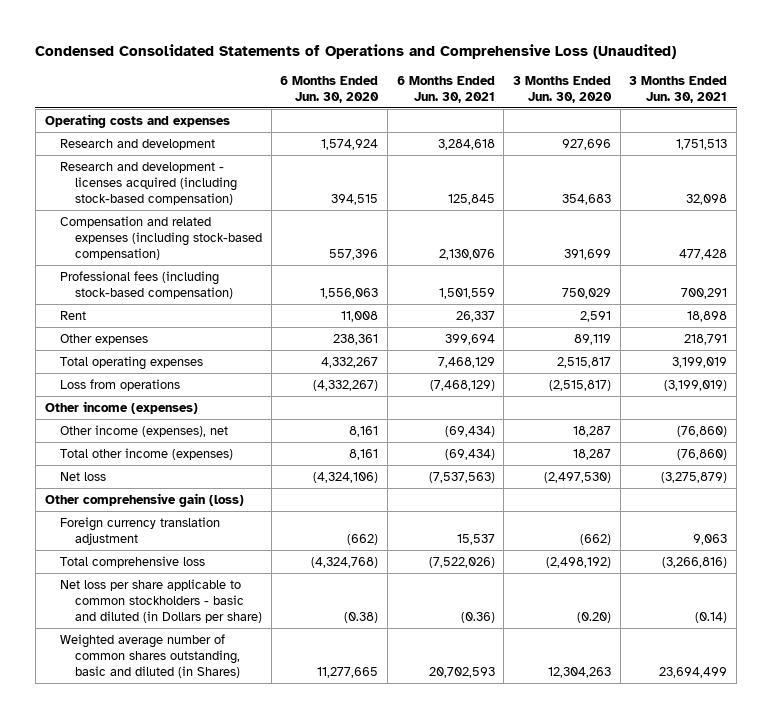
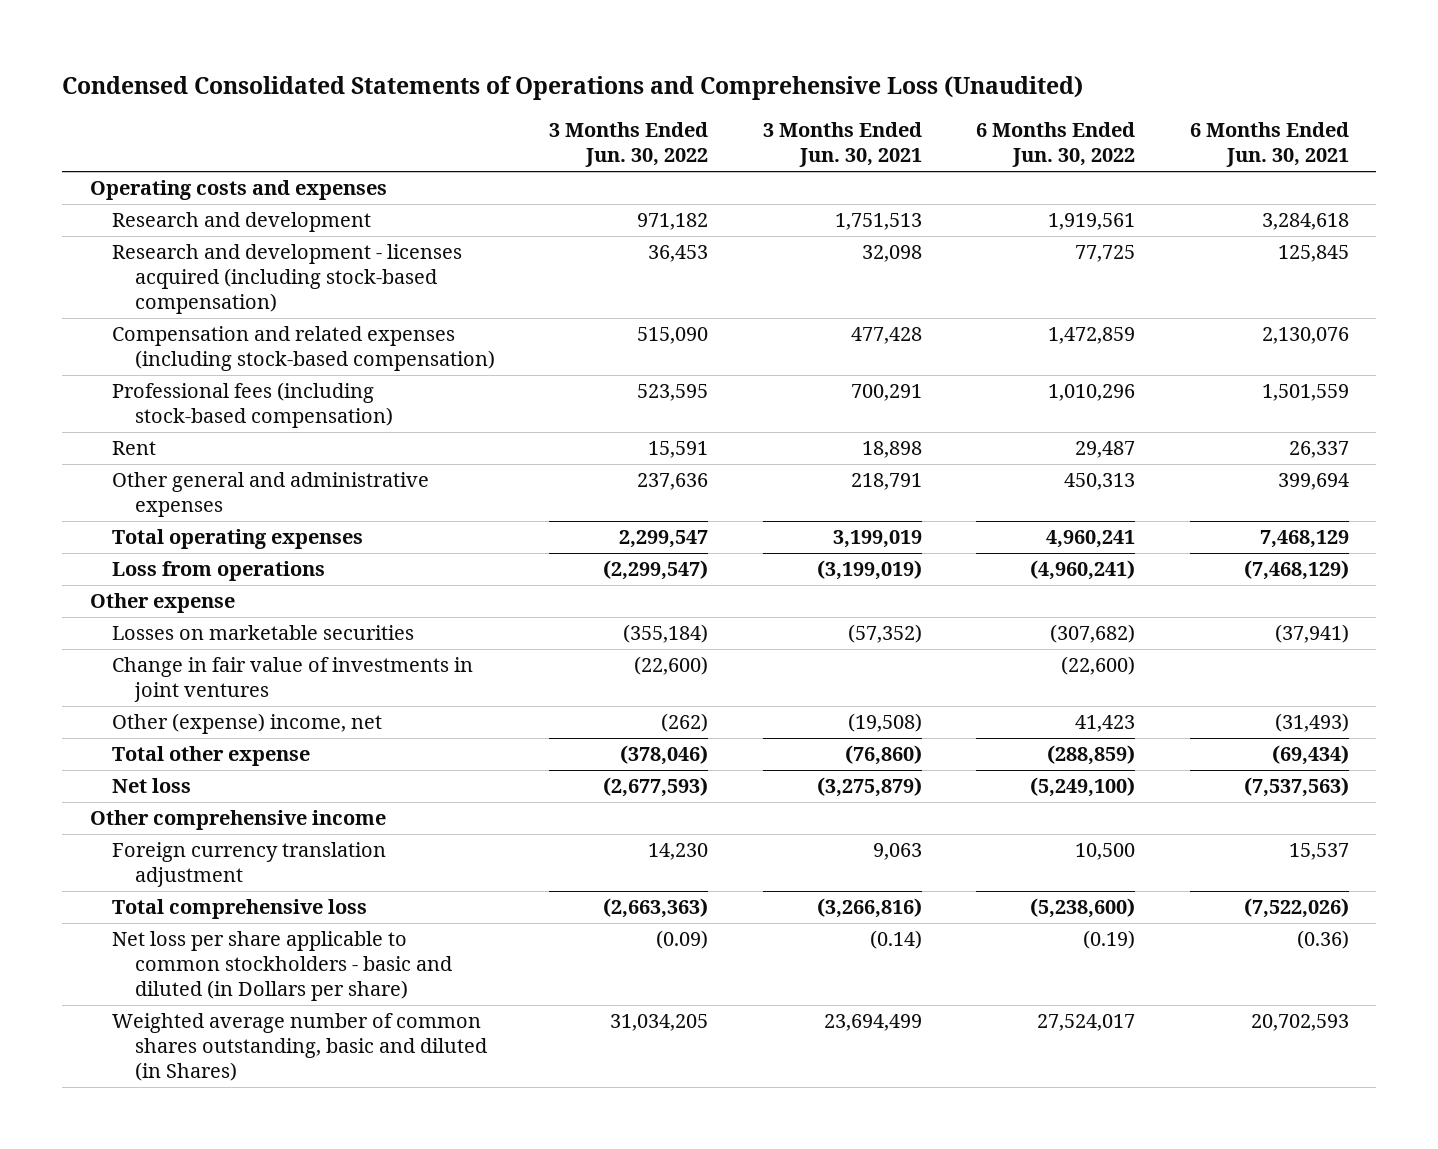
[280,75,380,103] 6 Months Ended Jun. 30, 2020 -> none
[513,75,613,103] 3 Months Ended Jun. 30, 2020 -> none
none -> [549,122,709,168] 3 Months Ended Jun. 30, 2022
none -> [976,122,1136,168] 6 Months Ended Jun. 30, 2022
[59,333,148,345] Other expenses -> [112,472,430,518] Other general and administrative expenses
[44,400,198,414] Other income (expenses) -> none
none -> [89,593,235,614] Other expense
none -> [112,625,415,641] Losses on marketable securities
none -> [112,657,474,703] Change in fair value of investments in joint ventures
[59,424,228,437] Other income (expenses), net -> [112,713,383,735] Other (expense) income, net
[444,425,495,437] (69,434) -> [1274,713,1349,733] (31,493)
[677,425,728,437] (76,860) -> [847,713,922,733] (19,508)
[59,447,233,460] Total other income (expenses) -> [112,746,311,767] Total other expense
[44,492,244,507] Other comprehensive gain (loss) -> [89,810,386,831] Other comprehensive income

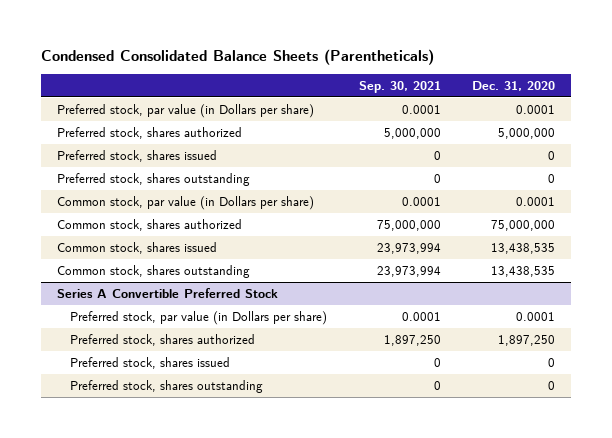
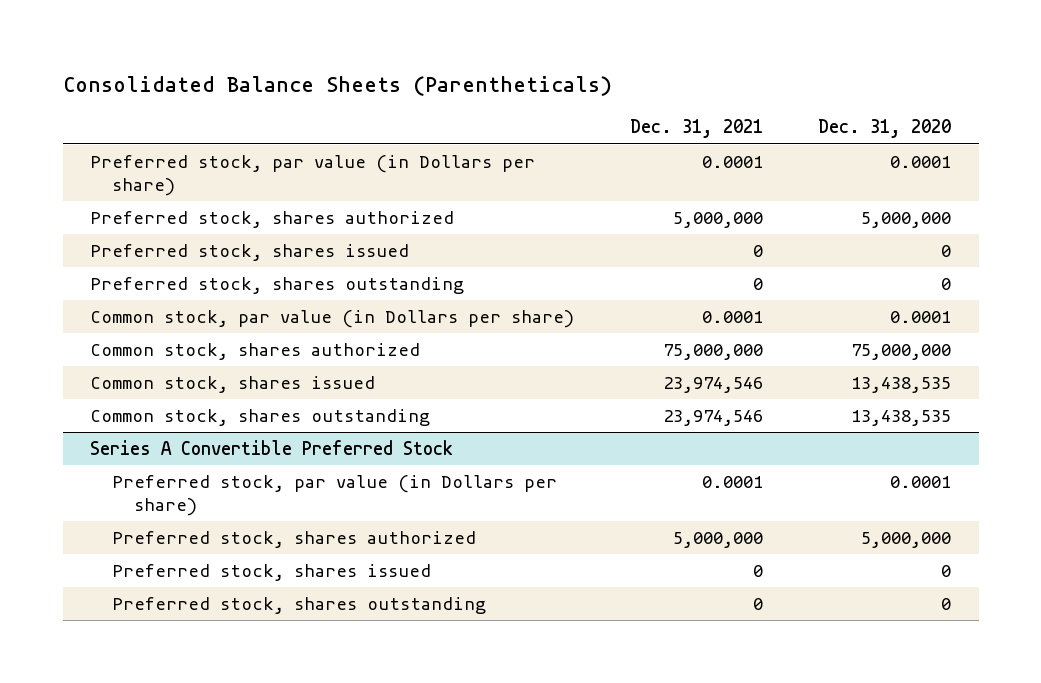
[40,49,434,66] Condensed Consolidated Balance Sheets (Parentheticals) -> [62,75,612,96] Consolidated Balance Sheets (Parentheticals)
[358,81,441,94] Sep. 30, 2021 -> none
none -> [629,119,763,139] Dec. 31, 2021
[498,334,556,346] 1,897,250 -> [860,532,951,549] 5,000,000

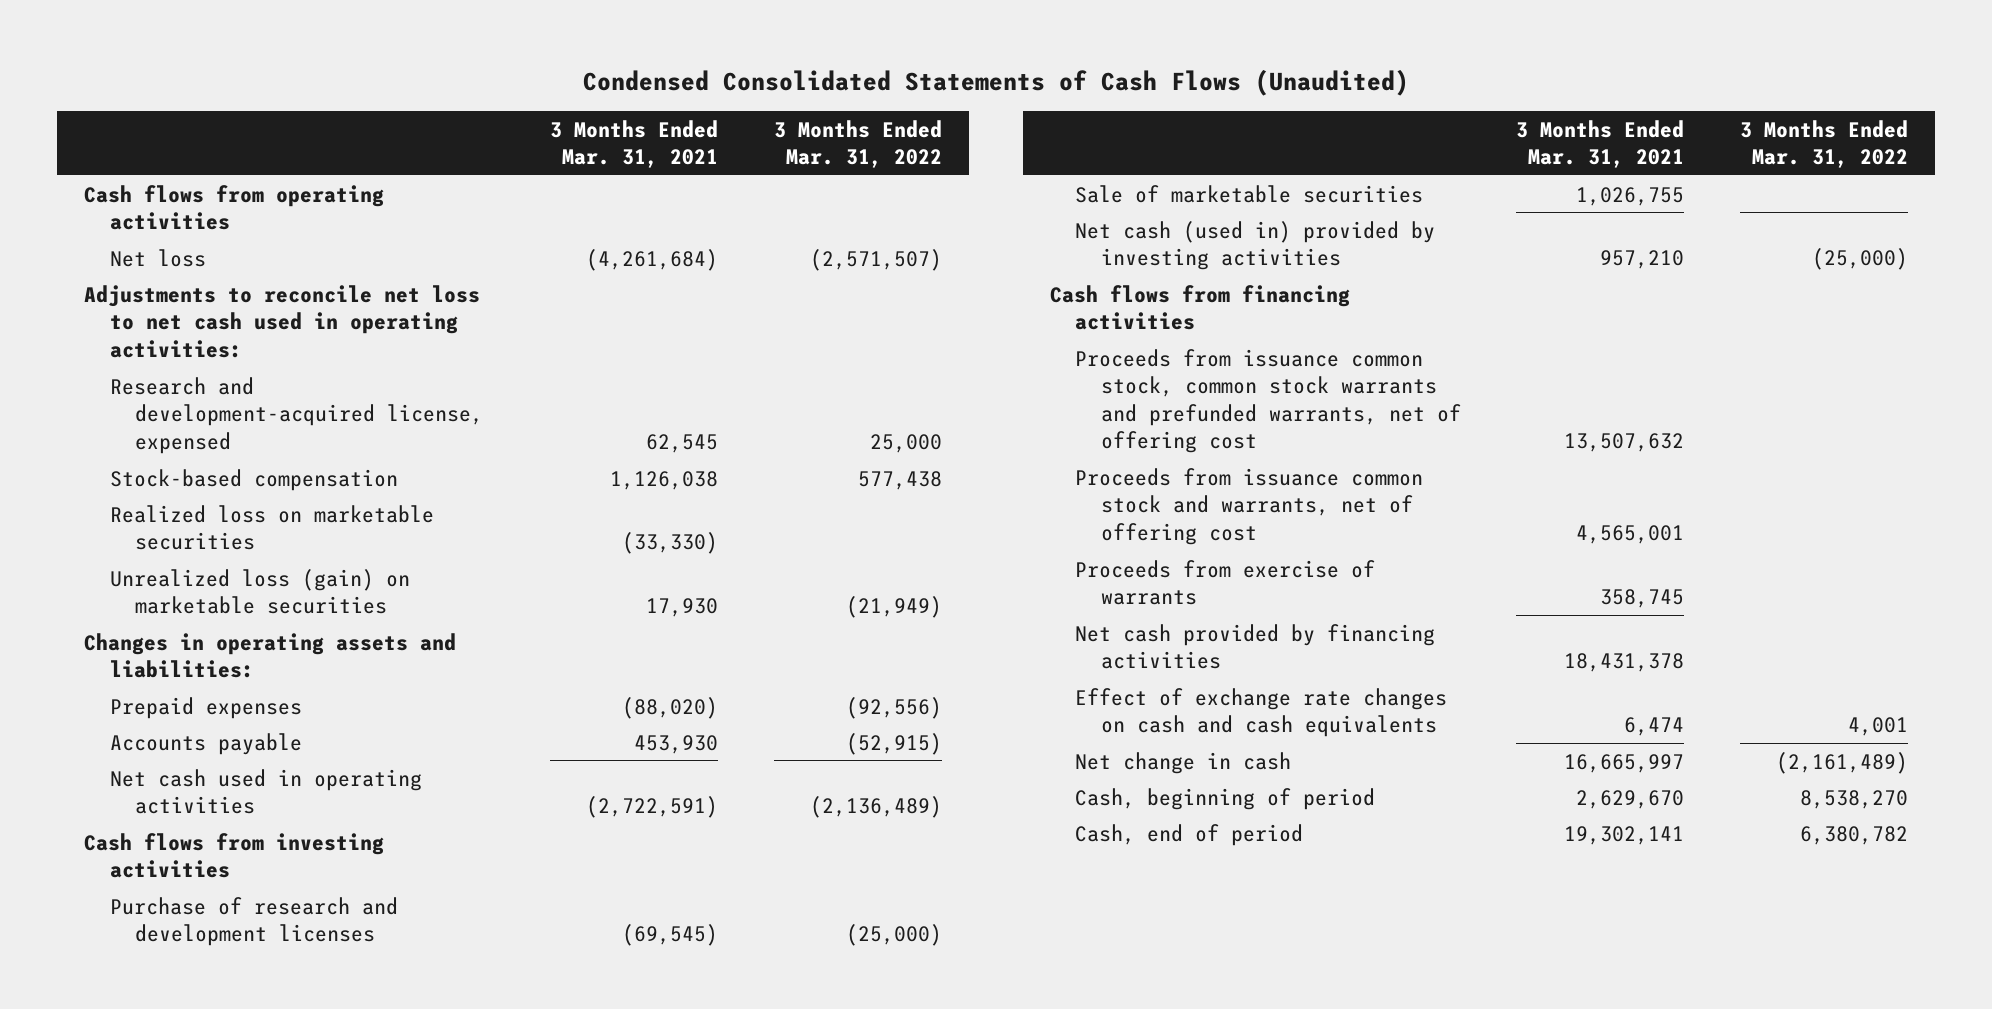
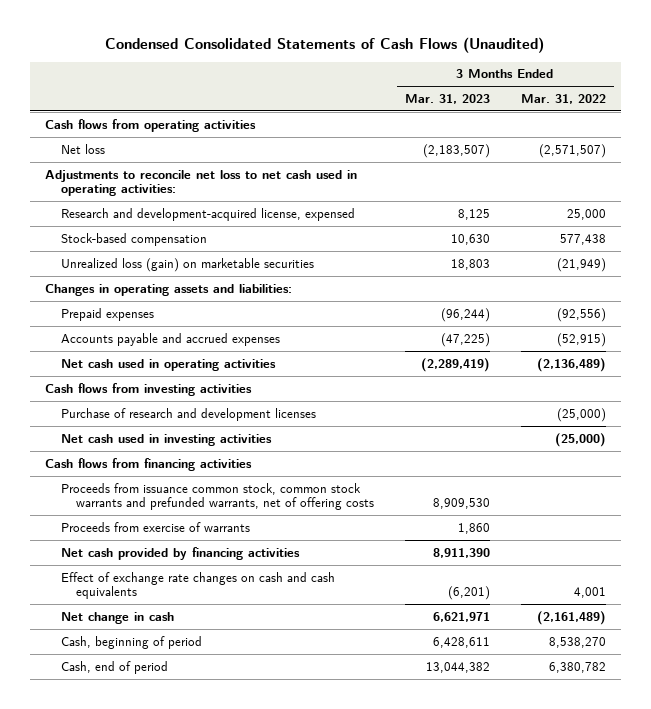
[550,119,719,169] 3 Months Ended Mar. 31, 2021 -> none
none -> [404,93,490,104] Mar. 31, 2023
[109,504,434,551] Realized loss on marketable securities -> none
[109,732,302,755] Accounts payable -> [60,332,280,346] Accounts payable and accrued expenses
[1075,184,1424,203] Sale of marketable securities -> none
[1075,220,1436,271] Net cash (used in) provided by investing activities -> [60,433,272,446] Net cash used in investing activities
[1075,467,1424,545] Proceeds from issuance common stock and warrants, net of offering cost -> none
[1075,348,1461,454] Proceeds from issuance common stock, common stock warrants and prefunded warrants, net of offering cost -> [60,482,375,511] Proceeds from issuance common stock, common stock warrants and prefunded warrants, net of offering costs

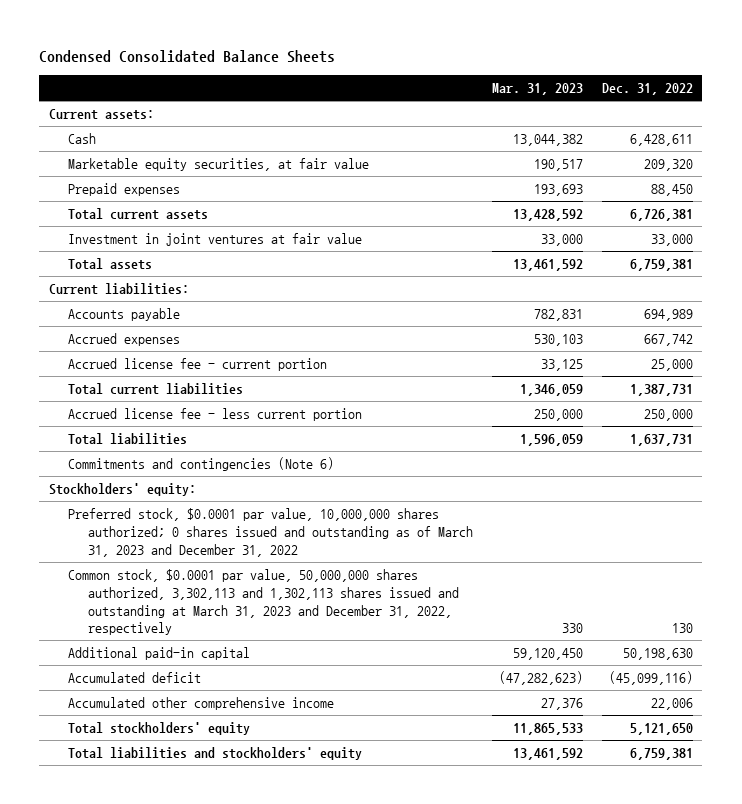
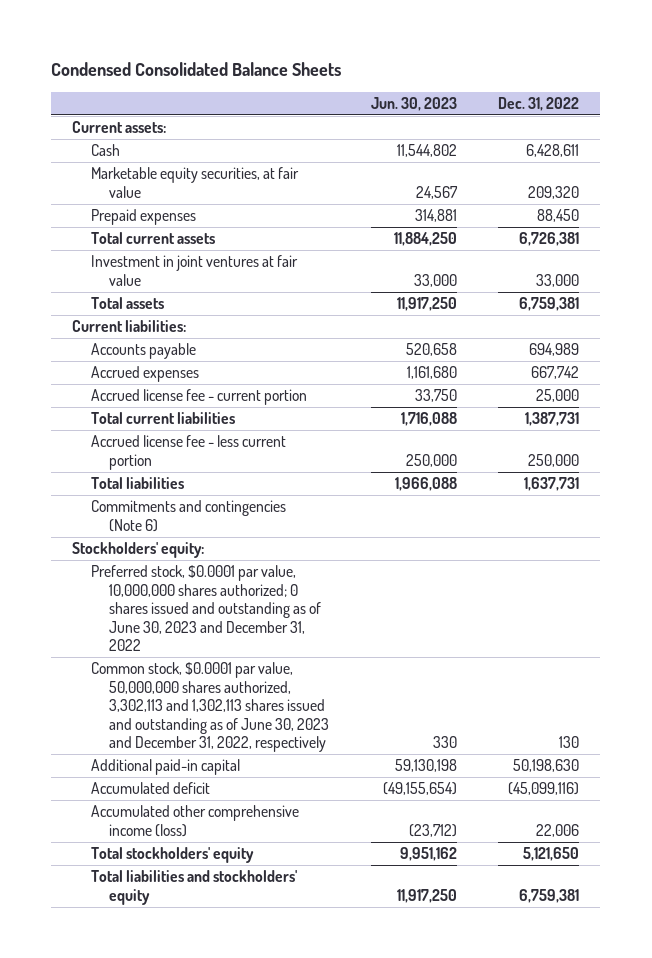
[491,83,583,96] Mar. 31, 2023 -> none
none -> [370,96,457,111] Jun. 30, 2023
[68,507,474,557] Preferred stock, $0.0001 par value, 10,000,000 shares authorized; 0 shares issued and outstanding as of March 31, 2023 and December 31, 2022 -> [90,565,321,652] Preferred stock, $0.0001 par value, 10,000,000 shares authorized; 0 shares issued and outstanding as of June 30, 2023 and December 31, 2022
[68,568,460,636] Common stock, $0.0001 par value, 50,000,000 shares authorized, 3,302,113 and 1,302,113 shares issued and outstanding at March 31, 2023 and December 31, 2022, respectively -> [90,662,329,753] Common stock, $0.0001 par value, 50,000,000 shares authorized, 3,302,113 and 1,302,113 shares issued and outstanding as of June 30, 2023 and December 31, 2022, respectively
[68,696,335,710] Accumulated other comprehensive income -> [90,805,299,837] Accumulated other comprehensive income (loss)

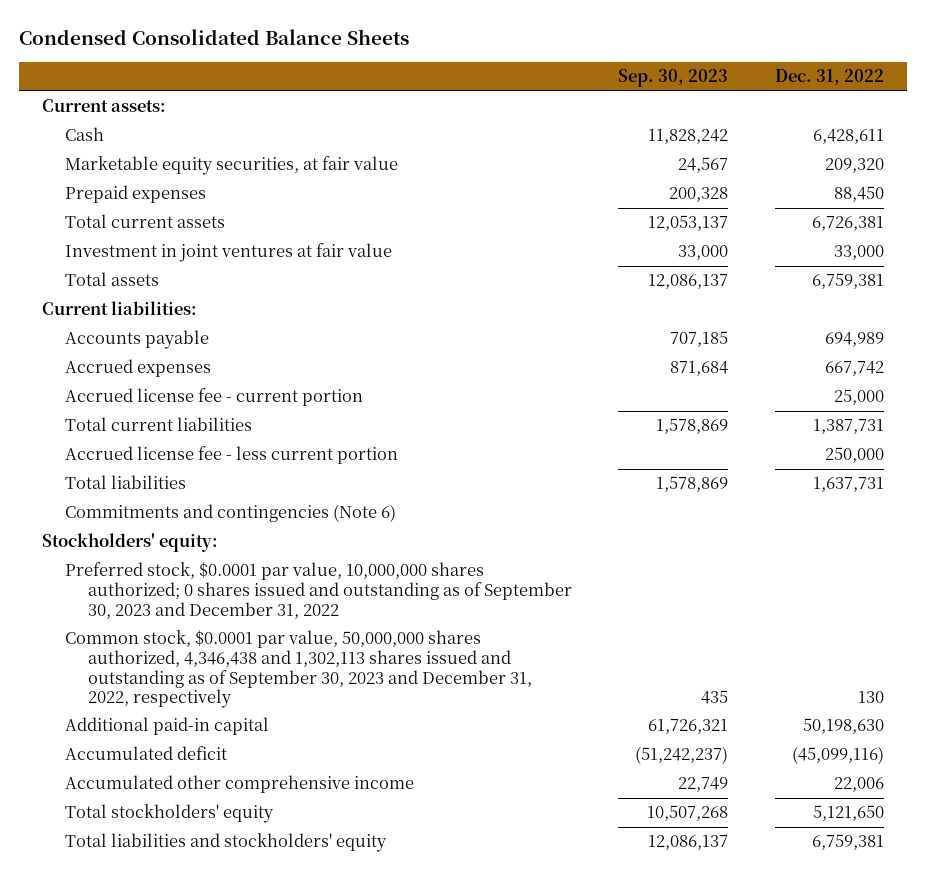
[370,96,457,111] Jun. 30, 2023 -> none
none -> [618,69,729,88] Sep. 30, 2023
[90,565,321,652] Preferred stock, $0.0001 par value, 10,000,000 shares authorized; 0 shares issued and outstanding as of June 30, 2023 and December 31, 2022 -> [65,562,572,619] Preferred stock, $0.0001 par value, 10,000,000 shares authorized; 0 shares issued and outstanding as of September 30, 2023 and December 31, 2022
[90,662,329,753] Common stock, $0.0001 par value, 50,000,000 shares authorized, 3,302,113 and 1,302,113 shares issued and outstanding as of June 30, 2023 and December 31, 2022, respectively -> [65,630,532,709] Common stock, $0.0001 par value, 50,000,000 shares authorized, 4,346,438 and 1,302,113 shares issued and outstanding as of September 30, 2023 and December 31, 2022, respectively
[90,805,299,837] Accumulated other comprehensive income (loss) -> [65,775,415,794] Accumulated other comprehensive income

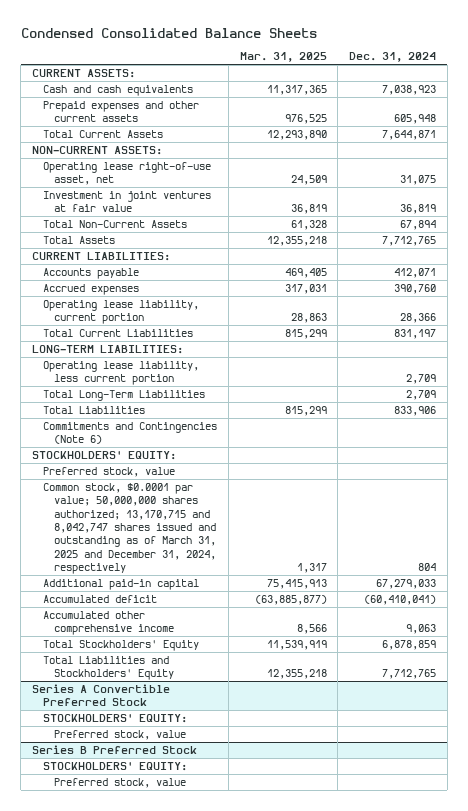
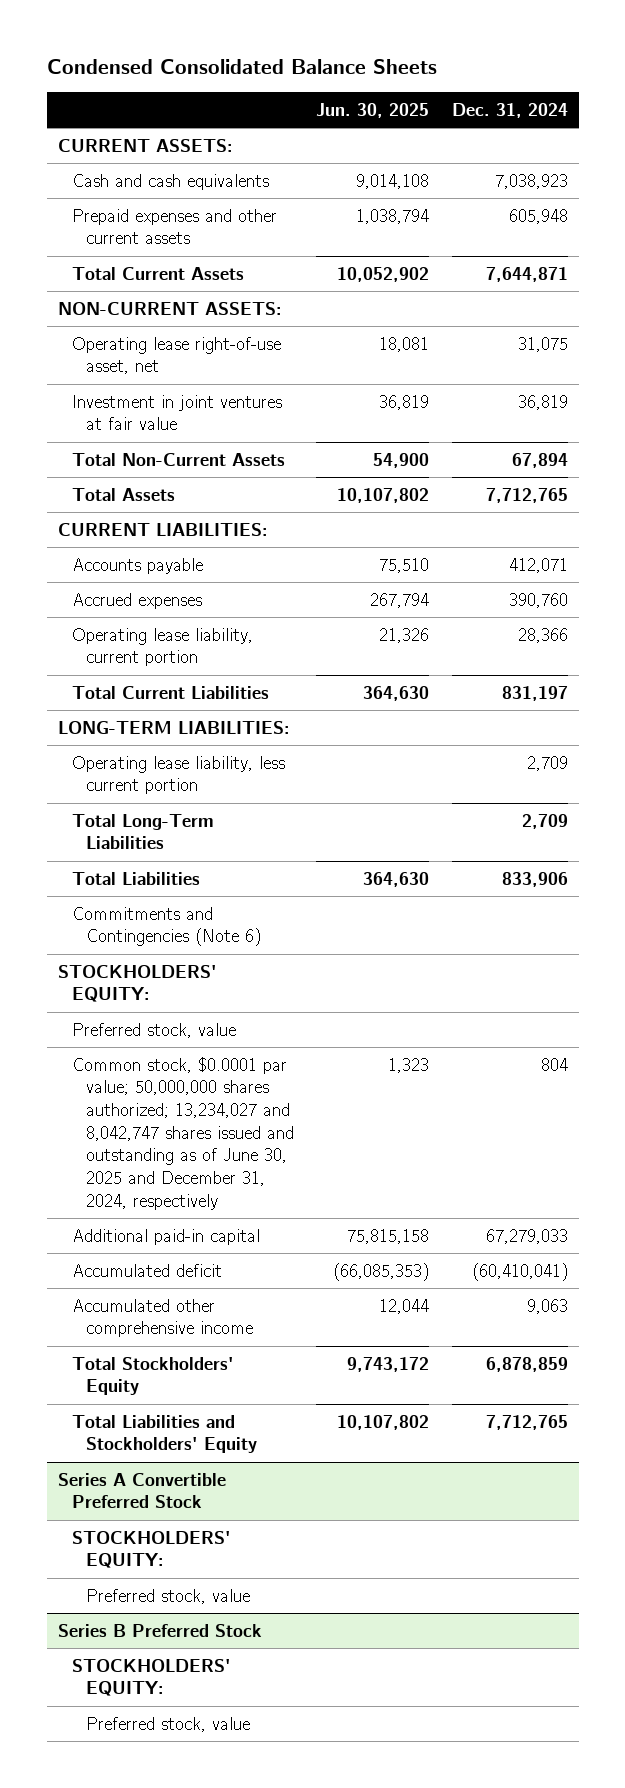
[239,52,327,63] Mar. 31, 2025 -> none
none -> [316,102,430,118] Jun. 30, 2025
[42,483,216,574] Common stock, $0.0001 par value; 50,000,000 shares authorized; 13,170,715 and 8,042,747 shares issued and outstanding as of March 31, 2025 and December 31, 2024, respectively -> [71,1056,294,1210] Common stock, $0.0001 par value; 50,000,000 shares authorized; 13,234,027 and 8,042,747 shares issued and outstanding as of June 30, 2025 and December 31, 2024, respectively

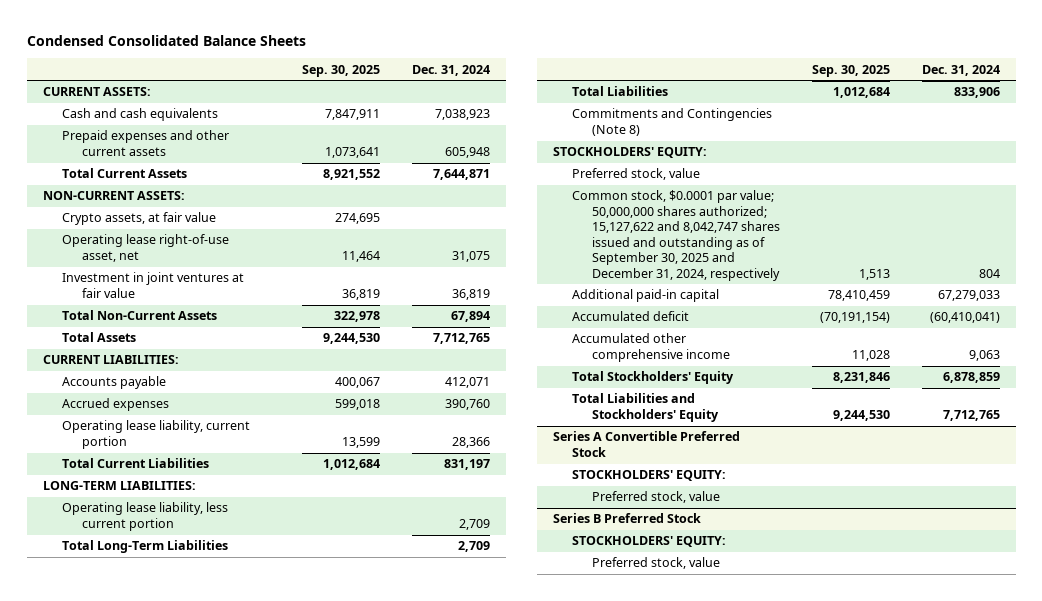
[316,102,430,118] Jun. 30, 2025 -> none
none -> [301,64,380,77] Sep. 30, 2025
none -> [62,212,217,226] Crypto assets, at fair value
[71,906,261,947] Commitments and Contingencies (Note 6) -> [572,108,773,136] Commitments and Contingencies (Note 8)
[71,1056,294,1210] Common stock, $0.0001 par value; 50,000,000 shares authorized; 13,234,027 and 8,042,747 shares issued and outstanding as of June 30, 2025 and December 31, 2024, respectively -> [572,190,780,281] Common stock, $0.0001 par value; 50,000,000 shares authorized; 15,127,622 and 8,042,747 shares issued and outstanding as of September 30, 2025 and December 31, 2024, respectively

